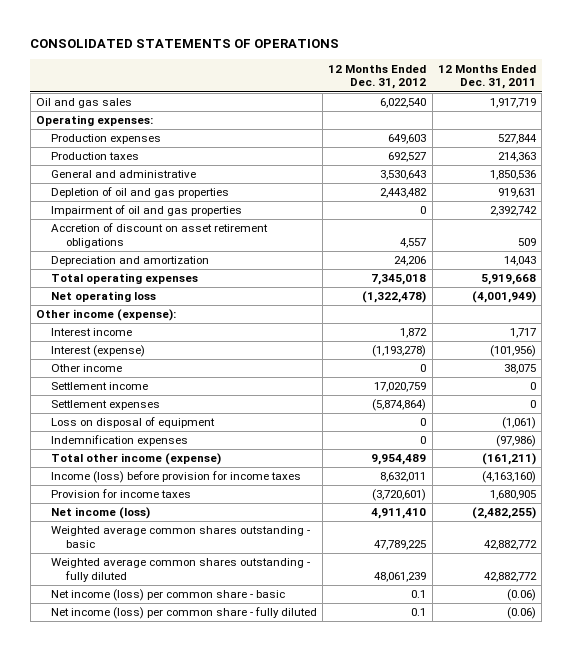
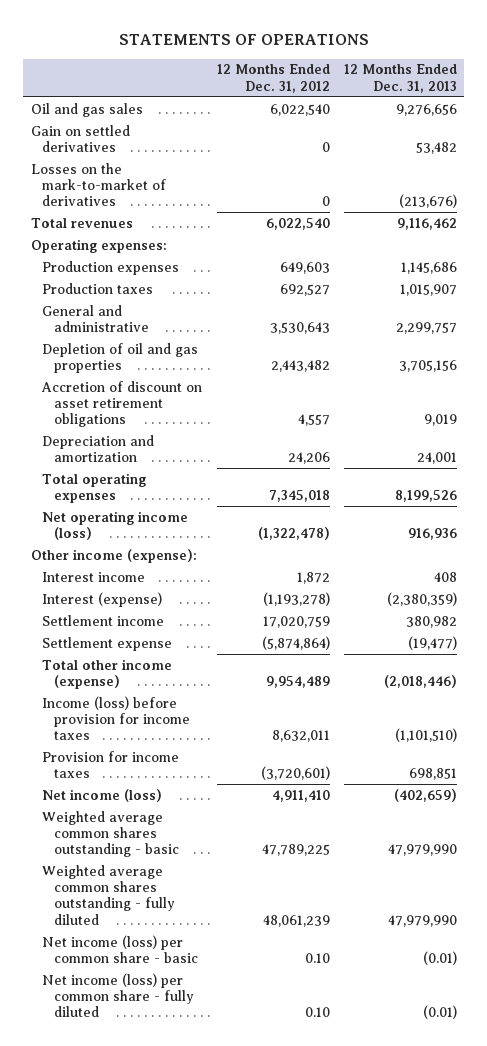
[30,38,340,48] CONSOLIDATED STATEMENTS OF OPERATIONS -> [118,33,369,45] STATEMENTS OF OPERATIONS
[437,64,536,90] 12 Months Ended Dec. 31, 2011 -> none
none -> [343,64,457,93] 12 Months Ended Dec. 31, 2013
none -> [30,124,130,152] Gain on settled derivatives
none -> [30,162,167,207] Losses on the mark-to-market of derivatives
none -> [30,217,133,228] Total revenues
[50,205,242,217] Impairment of oil and gas properties -> none
[50,291,156,303] Net operating loss -> [42,510,189,540] Net operating income (loss)
[50,364,122,373] Other income -> none
[50,417,215,429] Loss on disposal of equipment -> none
[50,435,188,447] Indemnification expenses -> none
[50,400,160,411] Settlement expenses -> [42,636,173,651] Settlement expense
[411,590,427,599] 0.1 -> [304,952,330,963] 0.10
[411,608,427,617] 0.1 -> [304,1007,330,1018] 0.10

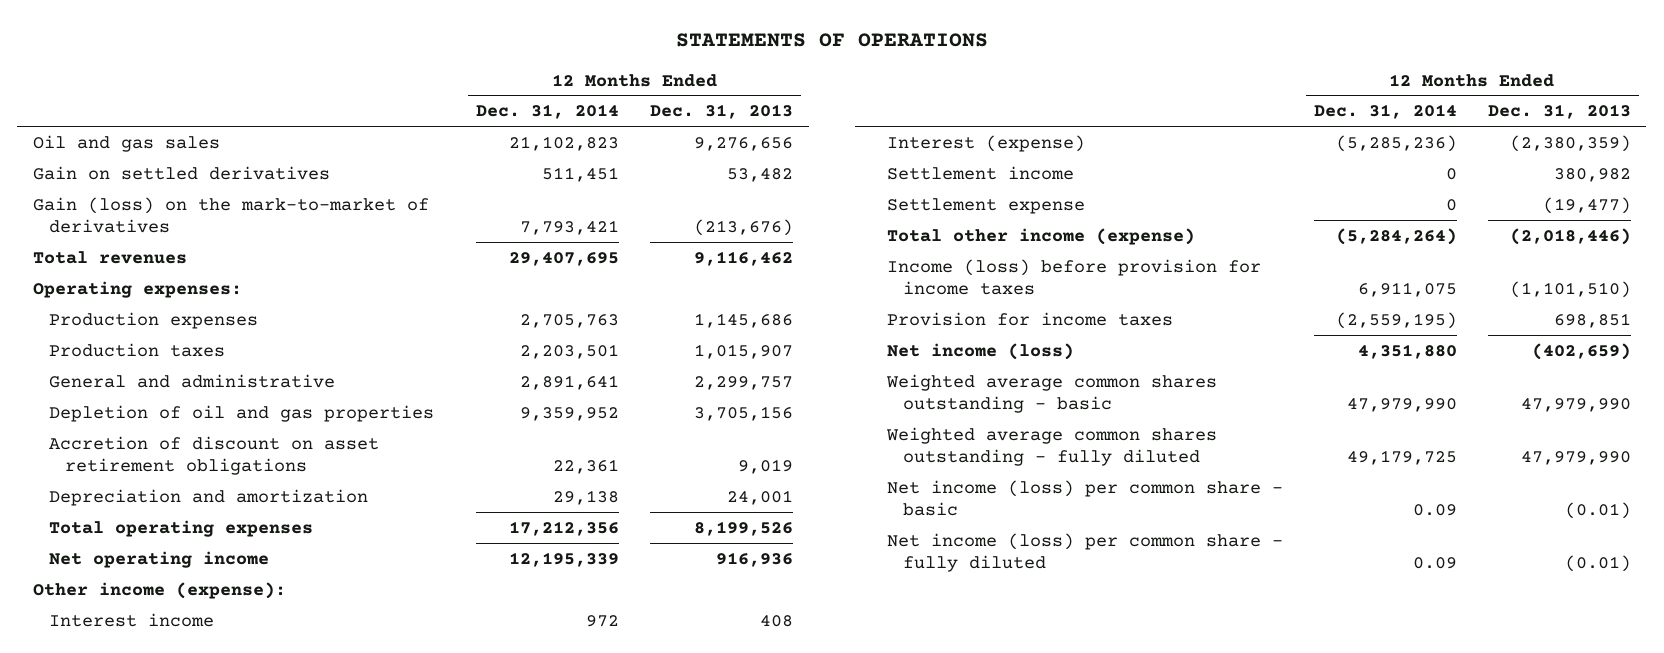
[216,64,330,93] 12 Months Ended Dec. 31, 2012 -> none
none -> [476,104,620,120] Dec. 31, 2014
[30,162,167,207] Losses on the mark-to-market of derivatives -> [32,196,429,233] Gain (loss) on the mark-to-market of derivatives
[42,510,189,540] Net operating income (loss) -> [49,550,270,568] Net operating income

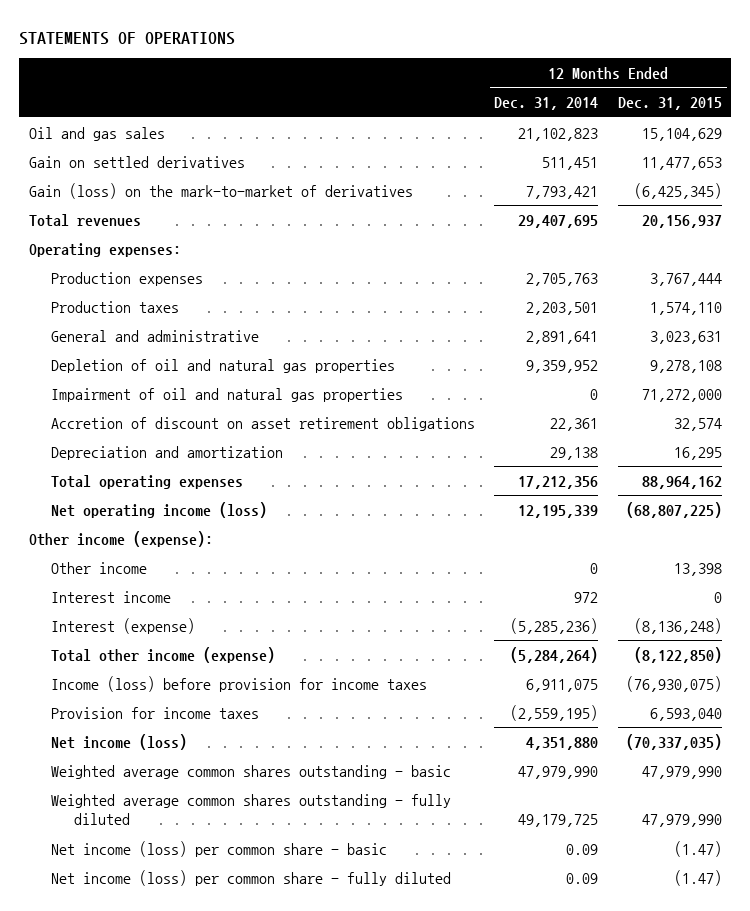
[650,104,794,120] Dec. 31, 2013 -> none
none -> [617,97,722,111] Dec. 31, 2015
[49,404,435,422] Depletion of oil and gas properties -> [51,358,396,373] Depletion of oil and natural gas properties
none -> [51,387,404,402] Impairment of oil and natural gas properties
[49,550,270,568] Net operating income -> [51,501,268,518] Net operating income (loss)
none -> [51,561,148,574] Other income
[886,165,1074,180] Settlement income -> none
[886,197,1085,214] Settlement expense -> none

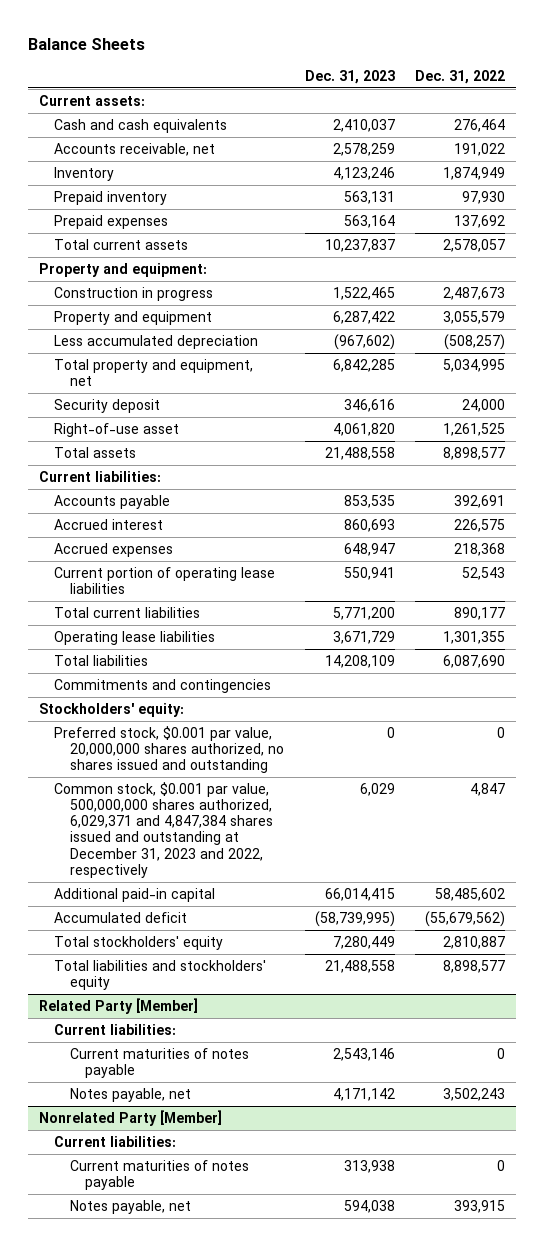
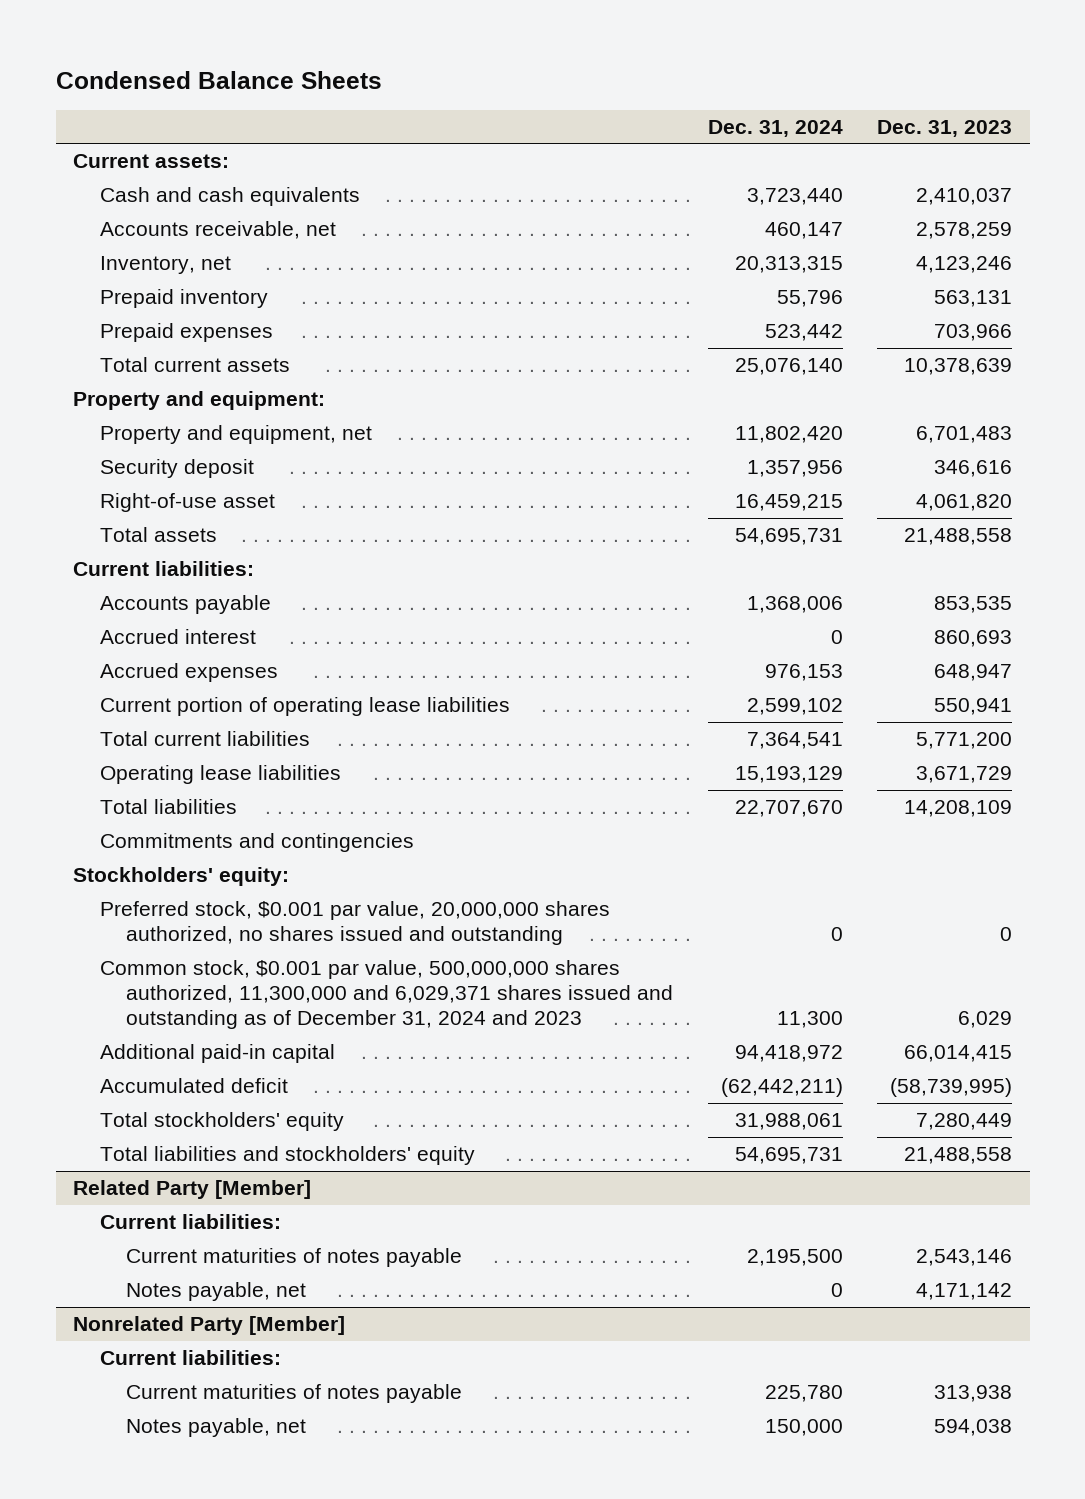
[28,37,146,50] Balance Sheets -> [55,70,382,89] Condensed Balance Sheets
[415,69,506,84] Dec. 31, 2022 -> none
none -> [707,119,843,137] Dec. 31, 2024
[54,166,115,181] Inventory -> [99,256,231,275] Inventory, net
[343,214,395,228] 563,164 -> [934,324,1013,342] 703,966
[324,238,395,252] 10,237,837 -> [904,358,1013,376] 10,378,639
[54,286,214,301] Construction in progress -> none
[54,310,213,325] Property and equipment -> none
[54,334,259,349] Less accumulated depreciation -> none
[54,358,254,387] Total property and equipment, net -> [99,425,372,445] Property and equipment, net
[332,358,395,372] 6,842,285 -> [916,426,1013,444] 6,701,483
[54,781,273,878] Common stock, $0.001 par value, 500,000,000 shares authorized, 6,029,371 and 4,847,384 shares issued and outstanding at December 31, 2023 and 2022, respectively -> [99,960,674,1030] Common stock, $0.001 par value, 500,000,000 shares authorized, 11,300,000 and 6,029,371 shares issued and outstanding as of December 31, 2024 and 2023

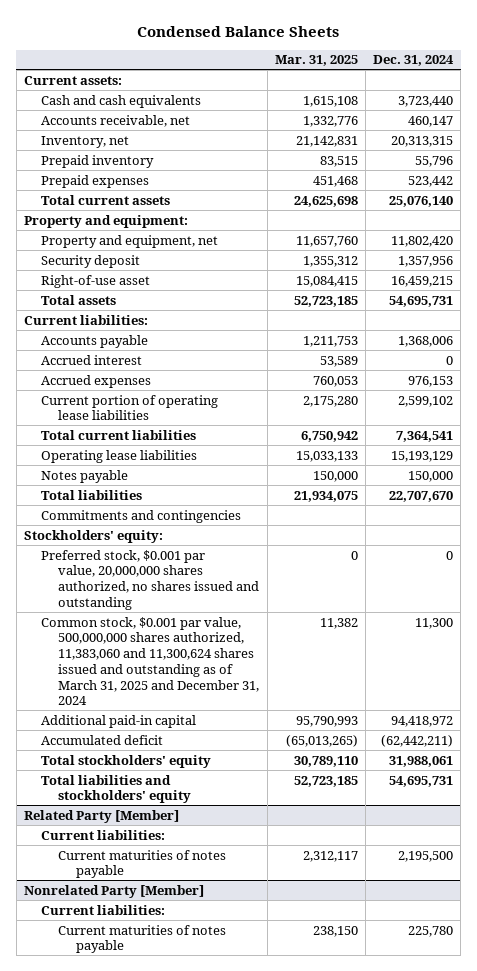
[877,119,1013,137] Dec. 31, 2023 -> none
none -> [274,55,358,67] Mar. 31, 2025
none -> [41,469,129,483] Notes payable
[99,960,674,1030] Common stock, $0.001 par value, 500,000,000 shares authorized, 11,300,000 and 6,029,371 shares issued and outstanding as of December 31, 2024 and 2023 -> [41,616,260,706] Common stock, $0.001 par value, 500,000,000 shares authorized, 11,383,060 and 11,300,624 shares issued and outstanding as of March 31, 2025 and December 31, 2024
[126,1282,307,1302] Notes payable, net -> none
[126,1418,307,1438] Notes payable, net -> none

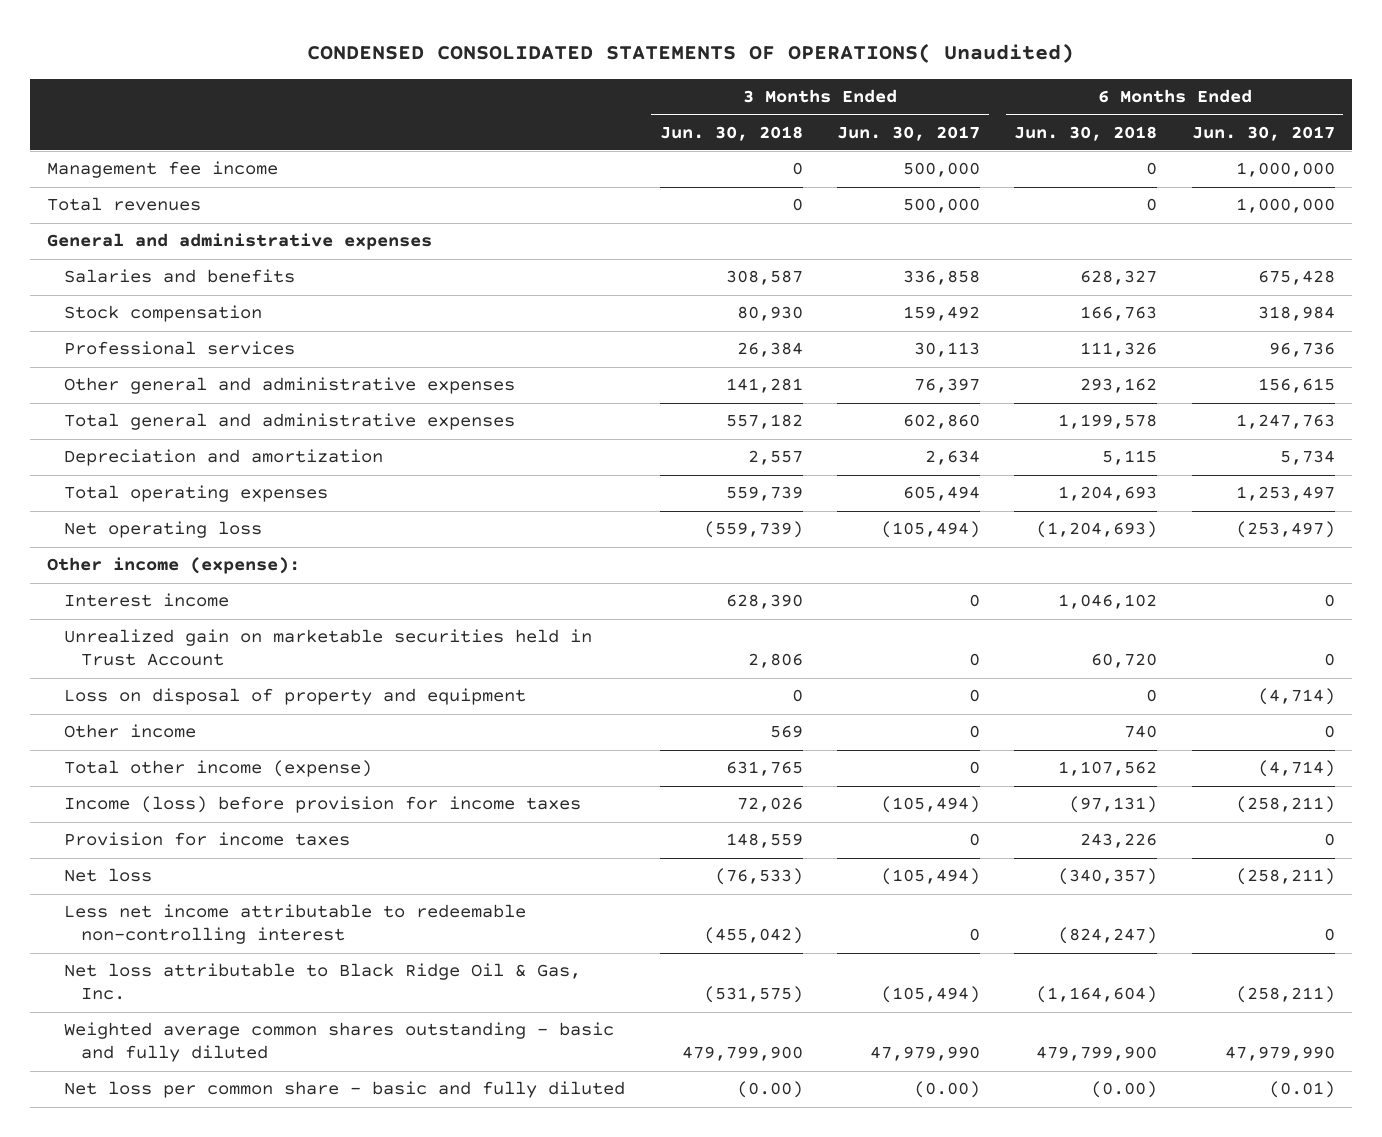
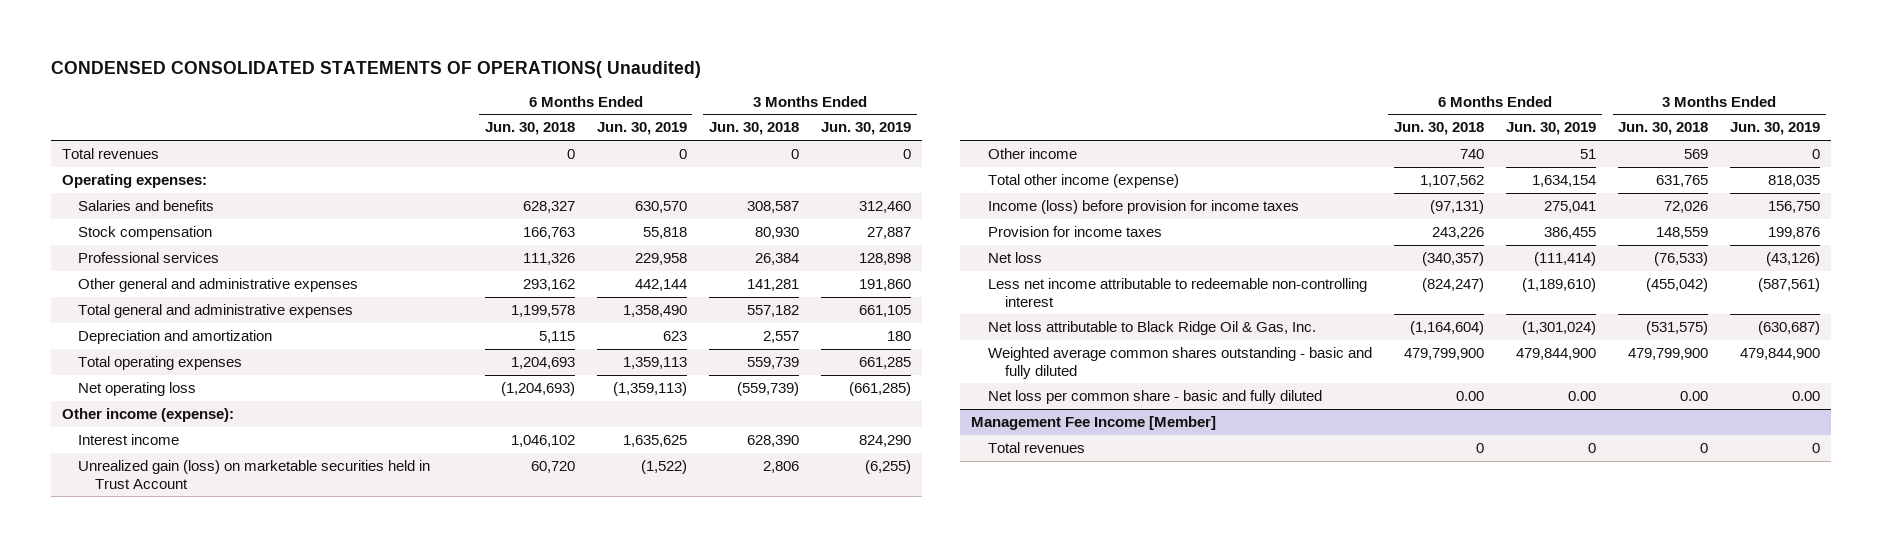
[836,125,980,141] Jun. 30, 2017 -> none
[1191,125,1335,141] Jun. 30, 2017 -> none
none -> [596,122,687,136] Jun. 30, 2019
none -> [821,122,912,136] Jun. 30, 2019
[47,161,279,179] Management fee income -> none
[47,233,433,251] General and administrative expenses -> none
none -> [61,173,207,188] Operating expenses:
[64,688,527,706] Loss on disposal of property and equipment -> none
[64,629,593,667] Unrealized gain on marketable securities held in Trust Account -> [78,459,431,489] Unrealized gain (loss) on marketable securities held in Trust Account
[736,1081,803,1099] (0.00) -> [1680,390,1709,401] 0.00
[1091,1081,1158,1099] (0.00) -> [1455,390,1484,401] 0.00
none -> [970,415,1216,430] Management Fee Income [Member]
none -> [987,441,1085,453] Total revenues

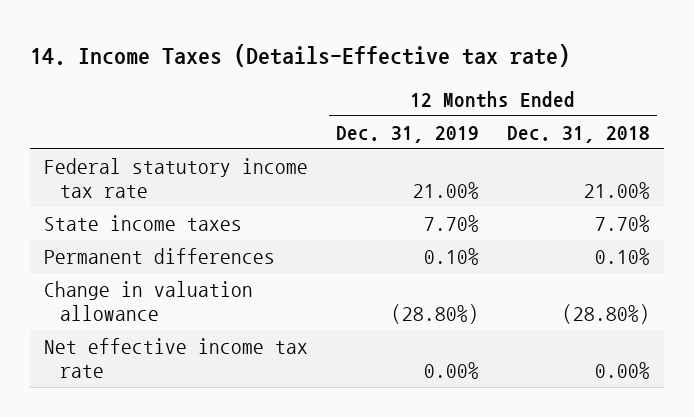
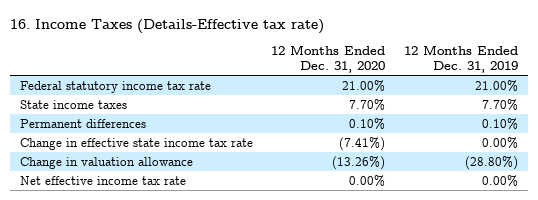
[30,43,571,67] 14. Income Taxes (Details-Effective tax rate) -> [10,19,325,35] 16. Income Taxes (Details-Effective tax rate)
[506,125,650,143] Dec. 31, 2018 -> none
none -> [271,45,386,74] 12 Months Ended Dec. 31, 2020
none -> [19,137,253,150] Change in effective state income tax rate

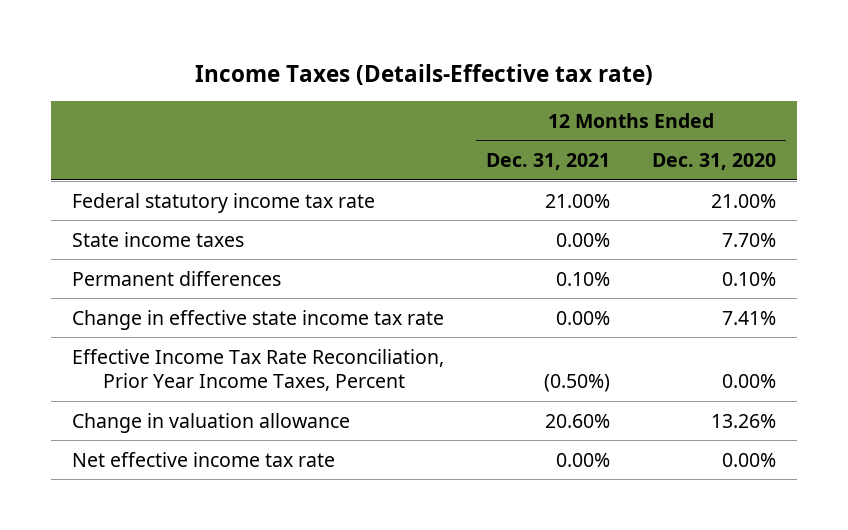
[10,19,325,35] 16. Income Taxes (Details-Effective tax rate) -> [195,63,654,85] Income Taxes (Details-Effective tax rate)
[404,45,519,74] 12 Months Ended Dec. 31, 2019 -> none
none -> [486,153,611,171] Dec. 31, 2021
[339,136,386,151] (7.41%) -> [721,310,776,325] 7.41%
none -> [72,348,445,391] Effective Income Tax Rate Reconciliation, Prior Year Income Taxes, Percent
[332,155,386,170] (13.26%) -> [710,413,776,428] 13.26%

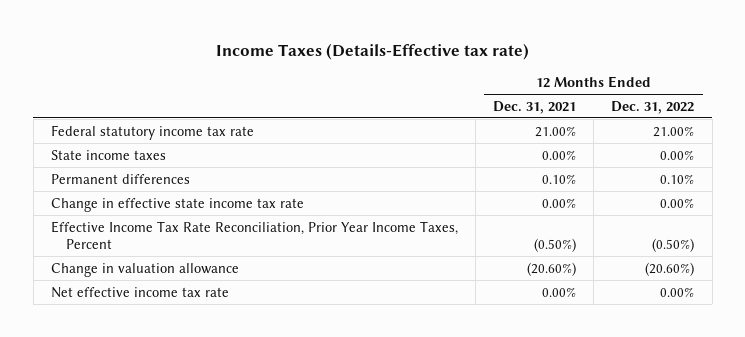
[651,153,776,171] Dec. 31, 2020 -> none
none -> [611,100,695,114] Dec. 31, 2022
[545,413,611,428] 20.60% -> [527,261,577,276] (20.60%)

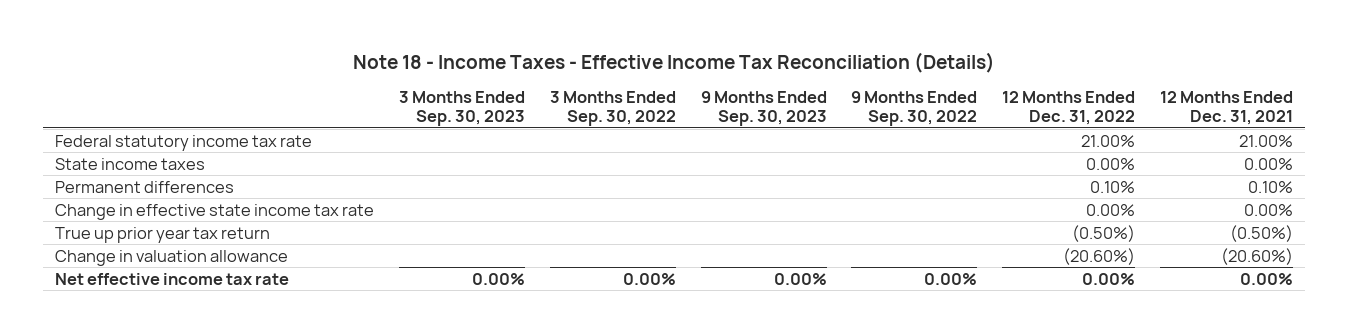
[215,42,529,60] Income Taxes (Details-Effective tax rate) -> [353,51,996,73] Note 18 - Income Taxes - Effective Income Tax Reconciliation (Details)
none -> [399,90,526,127] 3 Months Ended Sep. 30, 2023
none -> [549,90,676,127] 3 Months Ended Sep. 30, 2022
none -> [700,90,827,127] 9 Months Ended Sep. 30, 2023
none -> [851,90,978,127] 9 Months Ended Sep. 30, 2022
[50,220,458,249] Effective Income Tax Rate Reconciliation, Prior Year Income Taxes, Percent -> [55,226,271,243] True up prior year tax return

